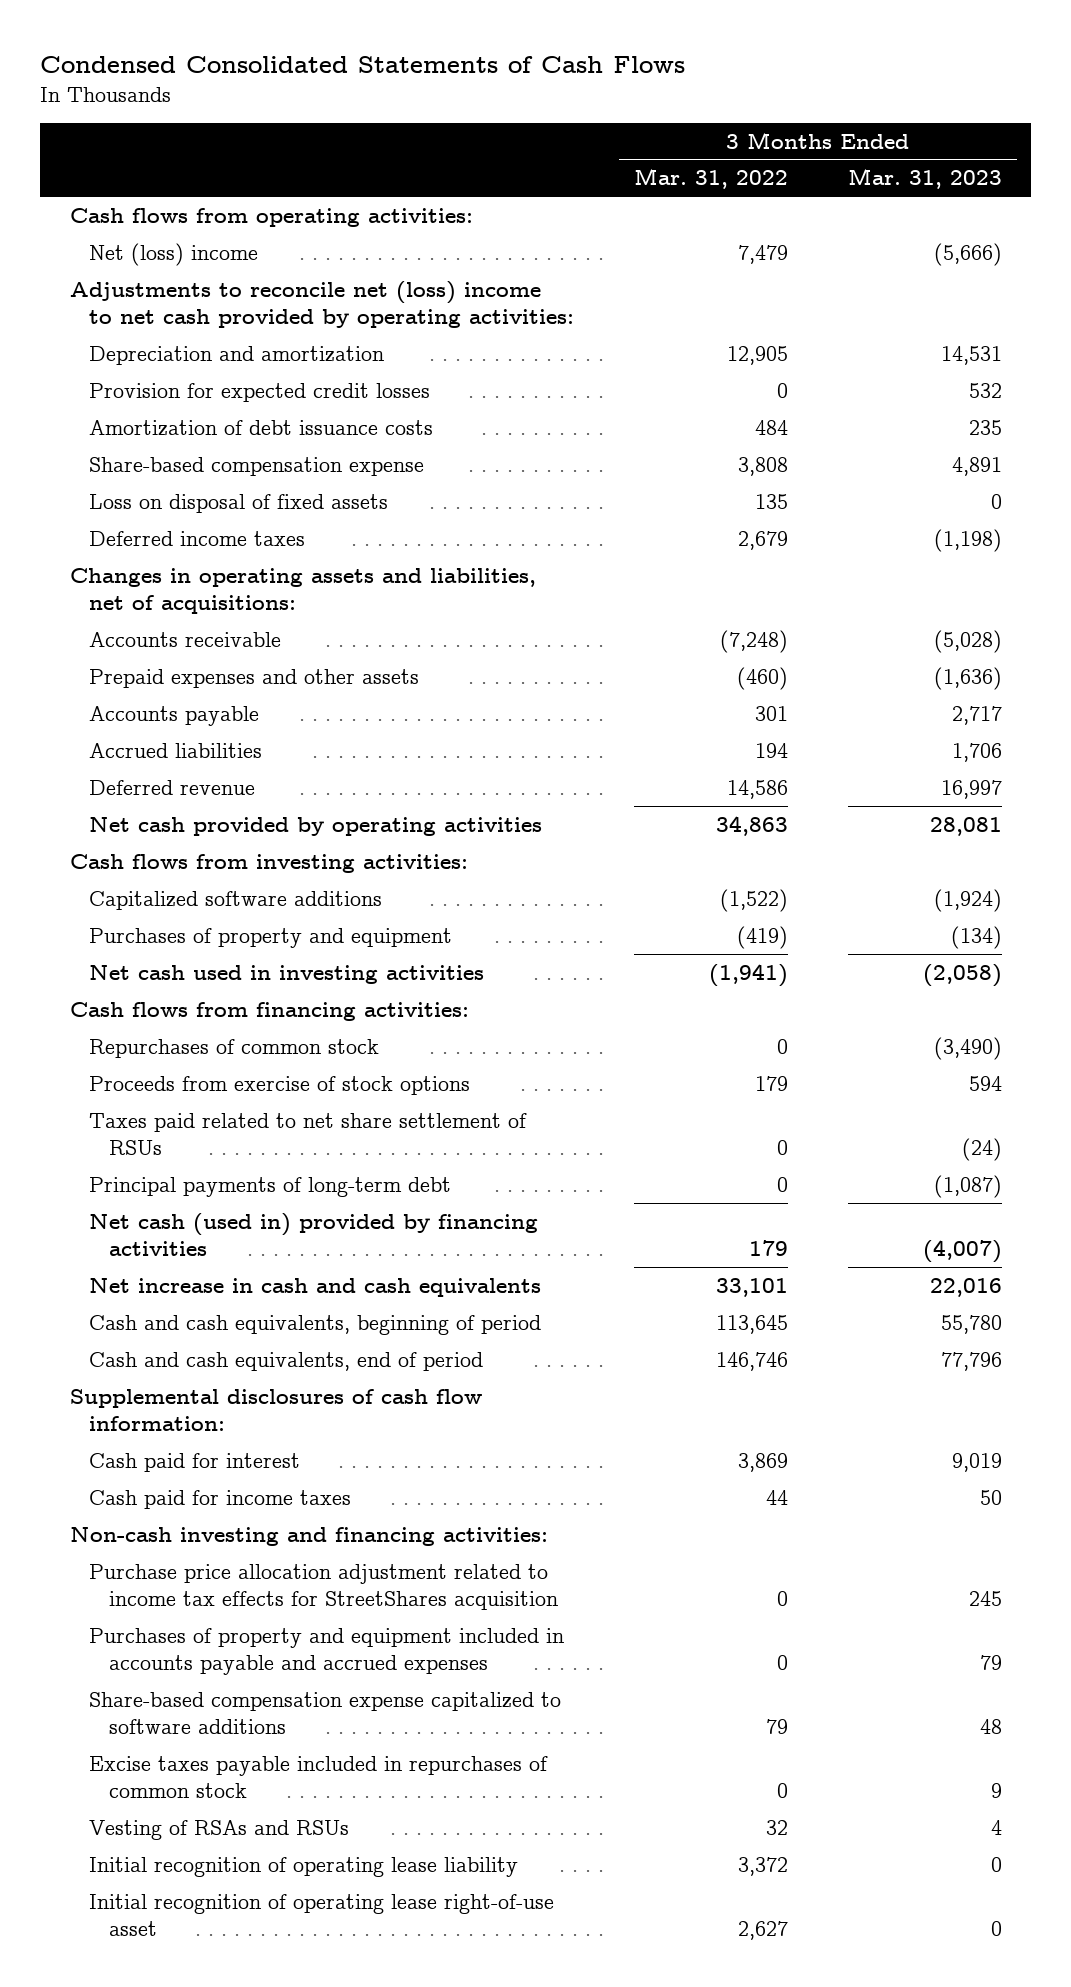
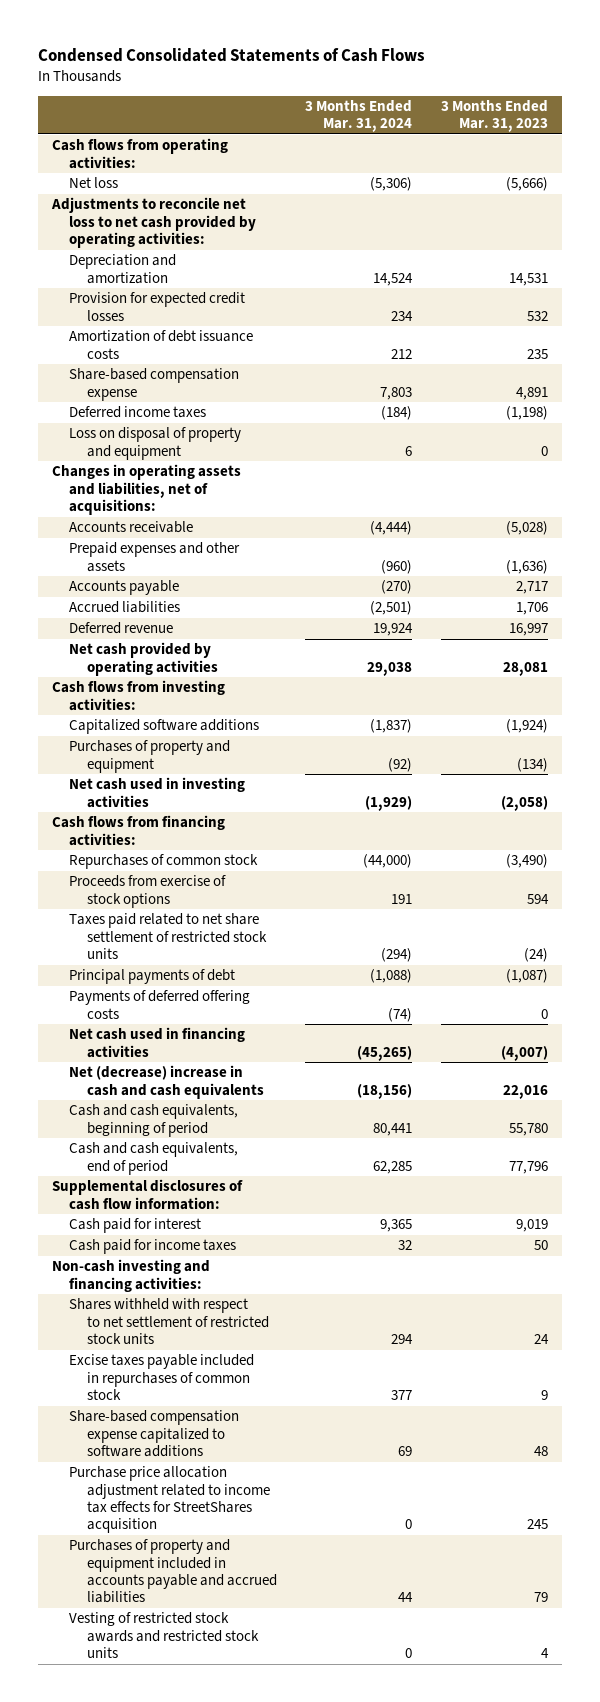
[633,168,788,190] Mar. 31, 2022 -> none
none -> [305,99,413,133] 3 Months Ended Mar. 31, 2024
[89,242,259,266] Net (loss) income -> [69,177,119,189] Net loss
[69,280,575,329] Adjustments to reconcile net (loss) income to net cash provided by operating activities: -> [51,197,257,249] Adjustments to reconcile net loss to net cash provided by operating activities:
[89,493,389,513] Loss on disposal of fixed assets -> none
none -> [69,427,242,460] Loss on disposal of property and equipment
[89,1112,528,1156] Taxes paid related to net share settlement of RSUs -> [69,913,267,960] Taxes paid related to net share settlement of restricted stock units
[89,1176,452,1197] Principal payments of long-term debt -> [69,969,236,985] Principal payments of debt
none -> [69,990,251,1019] Payments of deferred offering costs
[89,1212,539,1257] Net cash (used in) provided by financing activities -> [69,1027,246,1058] Net cash used in financing activities
[89,1277,542,1297] Net increase in cash and cash equivalents -> [69,1065,264,1099] Net (decrease) increase in cash and cash equivalents
[89,1627,565,1676] Purchases of property and equipment included in accounts payable and accrued expenses -> none
none -> [69,1298,269,1345] Shares withheld with respect to net settlement of restricted stock units
[89,1856,519,1877] Initial recognition of operating lease liability -> none
[89,1893,555,1937] Initial recognition of operating lease right-of-use asset -> none
[89,1691,562,1735] Share-based compensation expense capitalized to software additions -> [69,1410,240,1458] Share-based compensation expense capitalized to software additions
[89,1563,558,1611] Purchase price allocation adjustment related to income tax effects for StreetShares acquisition -> [69,1466,270,1534] Purchase price allocation adjustment related to income tax effects for StreetShares acquisition
none -> [69,1539,277,1604] Purchases of property and equipment included in accounts payable and accrued liabilities
[89,1819,350,1840] Vesting of RSAs and RSUs -> [69,1612,259,1659] Vesting of restricted stock awards and restricted stock units

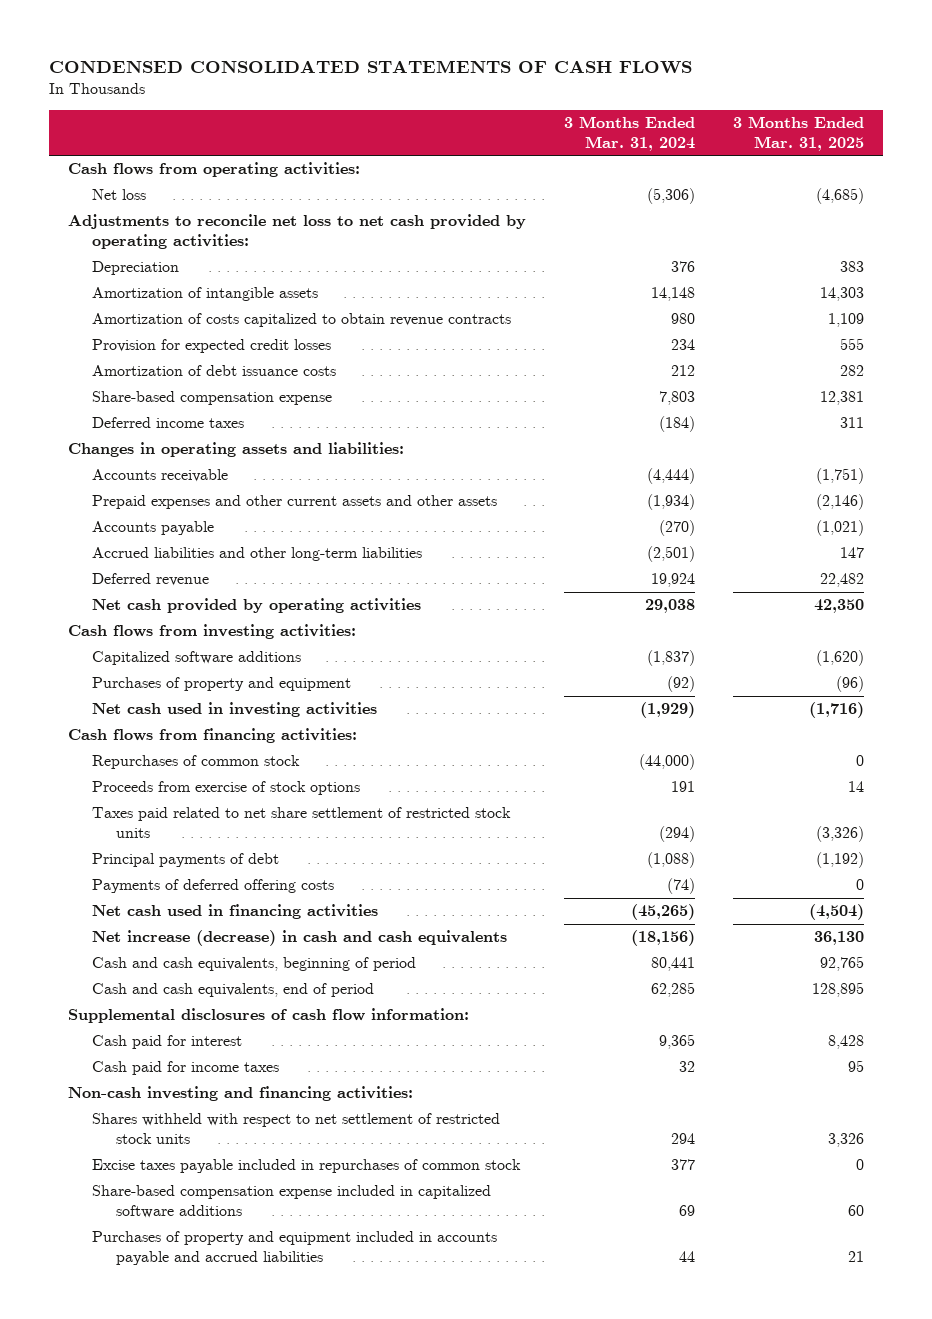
[37,47,425,62] Condensed Consolidated Statements of Cash Flows -> [49,60,693,75] CONDENSED CONSOLIDATED STATEMENTS OF CASH FLOWS
[440,99,548,133] 3 Months Ended Mar. 31, 2023 -> none
none -> [733,115,865,151] 3 Months Ended Mar. 31, 2025
[69,254,177,284] Depreciation and amortization -> none
none -> [92,261,180,276] Depreciation
none -> [92,287,319,302] Amortization of intangible assets
none -> [92,313,512,328] Amortization of costs capitalized to obtain revenue contracts
[69,427,242,460] Loss on disposal of property and equipment -> none
[52,464,242,516] Changes in operating assets and liabilities, net of acquisitions: -> [68,442,405,458] Changes in operating assets and liabilities:
[69,542,241,572] Prepaid expenses and other assets -> [92,495,498,510] Prepaid expenses and other current assets and other assets
[381,559,413,574] (960) -> [647,494,696,511] (1,934)
[69,601,181,614] Accrued liabilities -> [92,547,423,562] Accrued liabilities and other long-term liabilities
[69,1065,264,1099] Net (decrease) increase in cash and cash equivalents -> [92,930,508,947] Net increase (decrease) in cash and cash equivalents
[69,1466,270,1534] Purchase price allocation adjustment related to income tax effects for StreetShares acquisition -> none
[69,1410,240,1458] Share-based compensation expense capitalized to software additions -> [92,1185,492,1218] Share-based compensation expense included in capitalized software additions
[69,1612,259,1659] Vesting of restricted stock awards and restricted stock units -> none

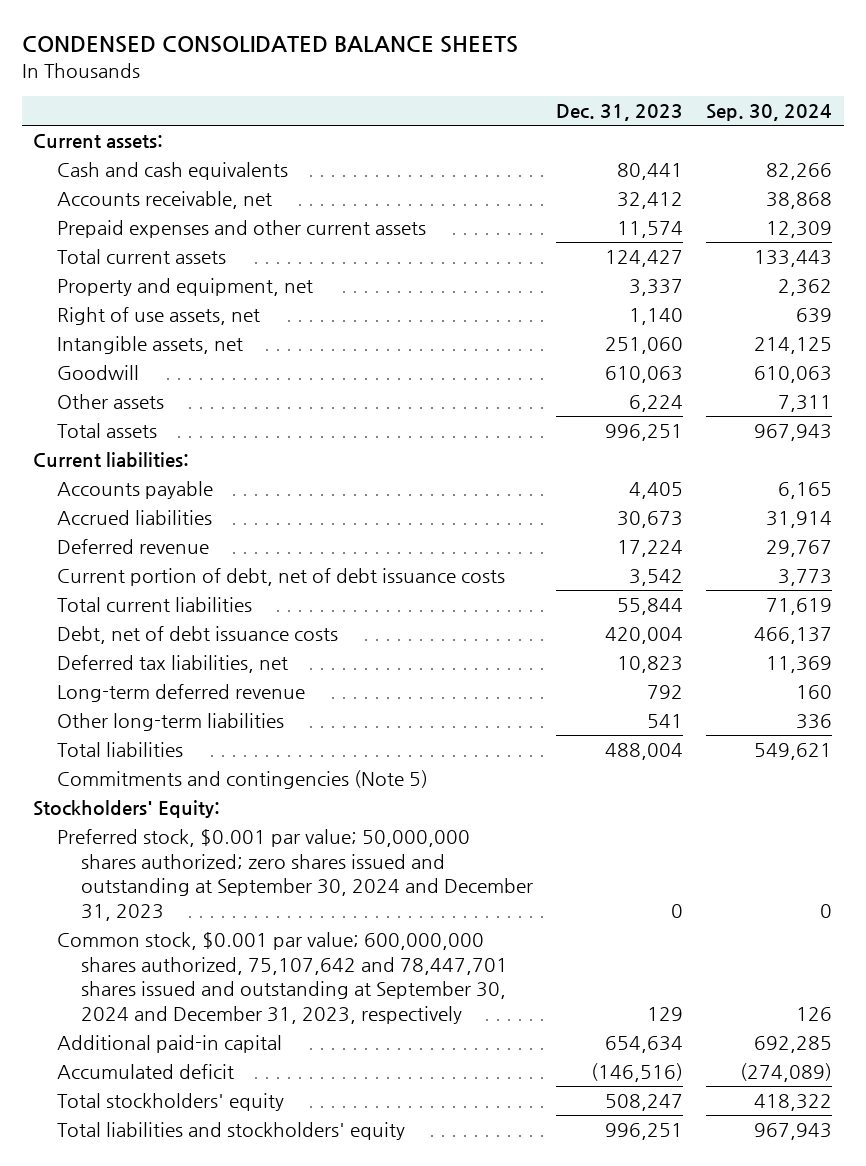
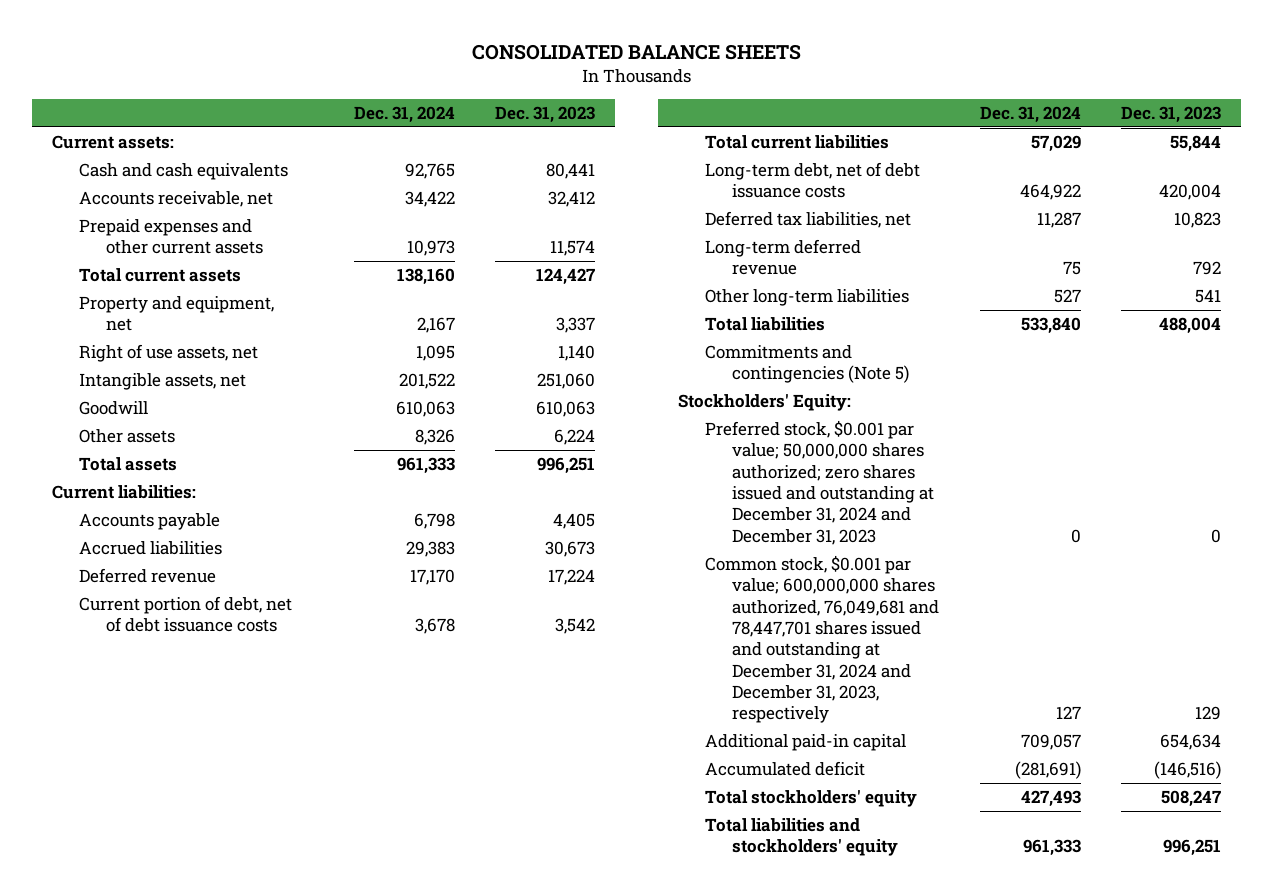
[21,36,518,54] CONDENSED CONSOLIDATED BALANCE SHEETS -> [471,43,801,60] CONSOLIDATED BALANCE SHEETS
[706,104,833,122] Sep. 30, 2024 -> none
none -> [353,105,455,123] Dec. 31, 2024
[57,626,339,645] Debt, net of debt issuance costs -> [705,162,921,199] Long-term debt, net of debt issuance costs
[57,829,534,921] Preferred stock, $0.001 par value; 50,000,000 shares authorized; zero shares issued and outstanding at September 30, 2024 and December 31, 2023 -> [705,420,935,545] Preferred stock, $0.001 par value; 50,000,000 shares authorized; zero shares issued and outstanding at December 31, 2024 and December 31, 2023
[57,932,509,1024] Common stock, $0.001 par value; 600,000,000 shares authorized, 75,107,642 and 78,447,701 shares issued and outstanding at September 30, 2024 and December 31, 2023, respectively -> [705,555,940,724] Common stock, $0.001 par value; 600,000,000 shares authorized, 76,049,681 and 78,447,701 shares issued and outstanding at December 31, 2024 and December 31, 2023, respectively

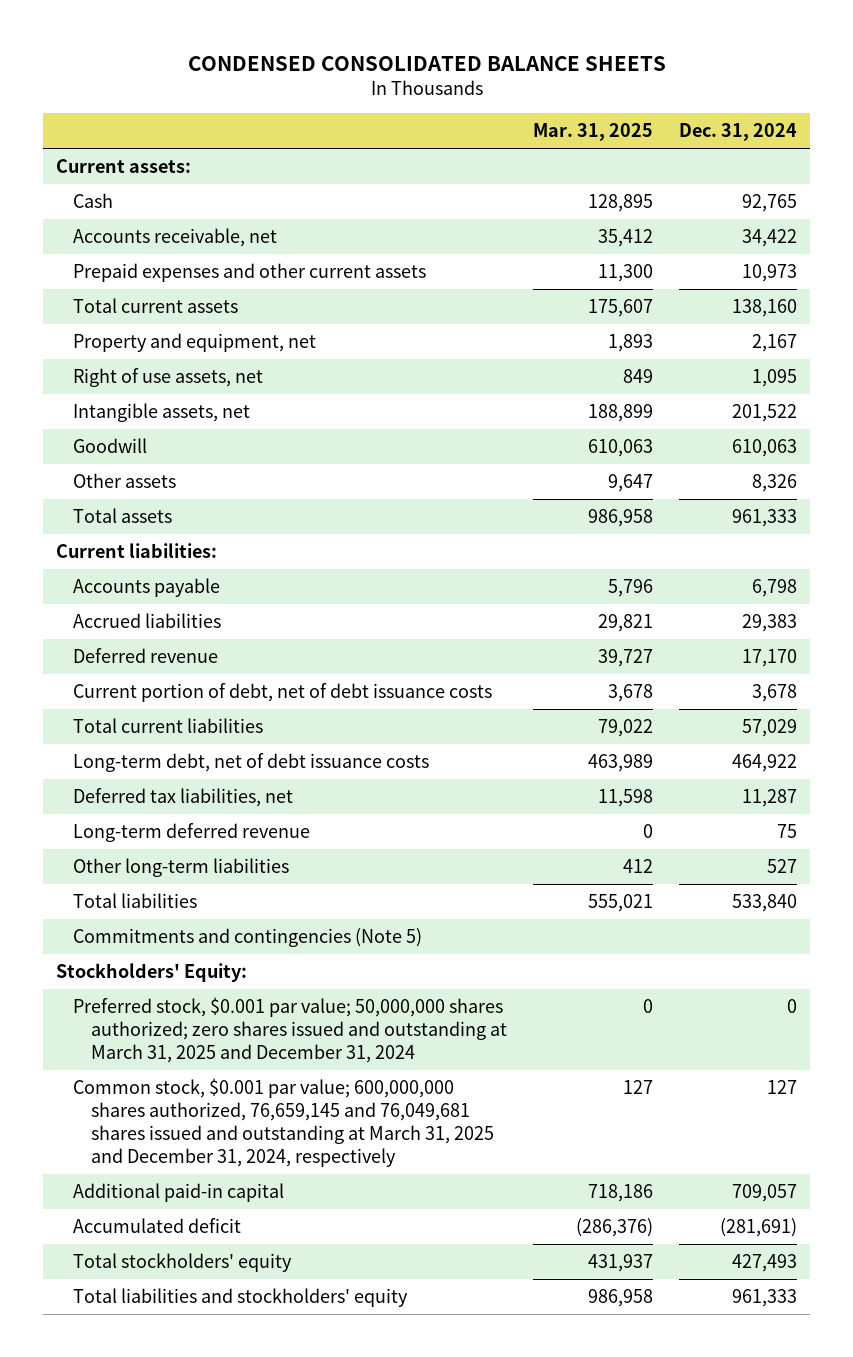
[471,43,801,60] CONSOLIDATED BALANCE SHEETS -> [187,56,666,72] CONDENSED CONSOLIDATED BALANCE SHEETS
[495,105,596,123] Dec. 31, 2023 -> none
none -> [532,123,653,142] Mar. 31, 2025
[79,163,289,181] Cash and cash equivalents -> [73,193,114,209] Cash
[705,420,935,545] Preferred stock, $0.001 par value; 50,000,000 shares authorized; zero shares issued and outstanding at December 31, 2024 and December 31, 2023 -> [73,997,507,1063] Preferred stock, $0.001 par value; 50,000,000 shares authorized; zero shares issued and outstanding at March 31, 2025 and December 31, 2024
[705,555,940,724] Common stock, $0.001 par value; 600,000,000 shares authorized, 76,049,681 and 78,447,701 shares issued and outstanding at December 31, 2024 and December 31, 2023, respectively -> [73,1078,494,1167] Common stock, $0.001 par value; 600,000,000 shares authorized, 76,659,145 and 76,049,681 shares issued and outstanding at March 31, 2025 and December 31, 2024, respectively

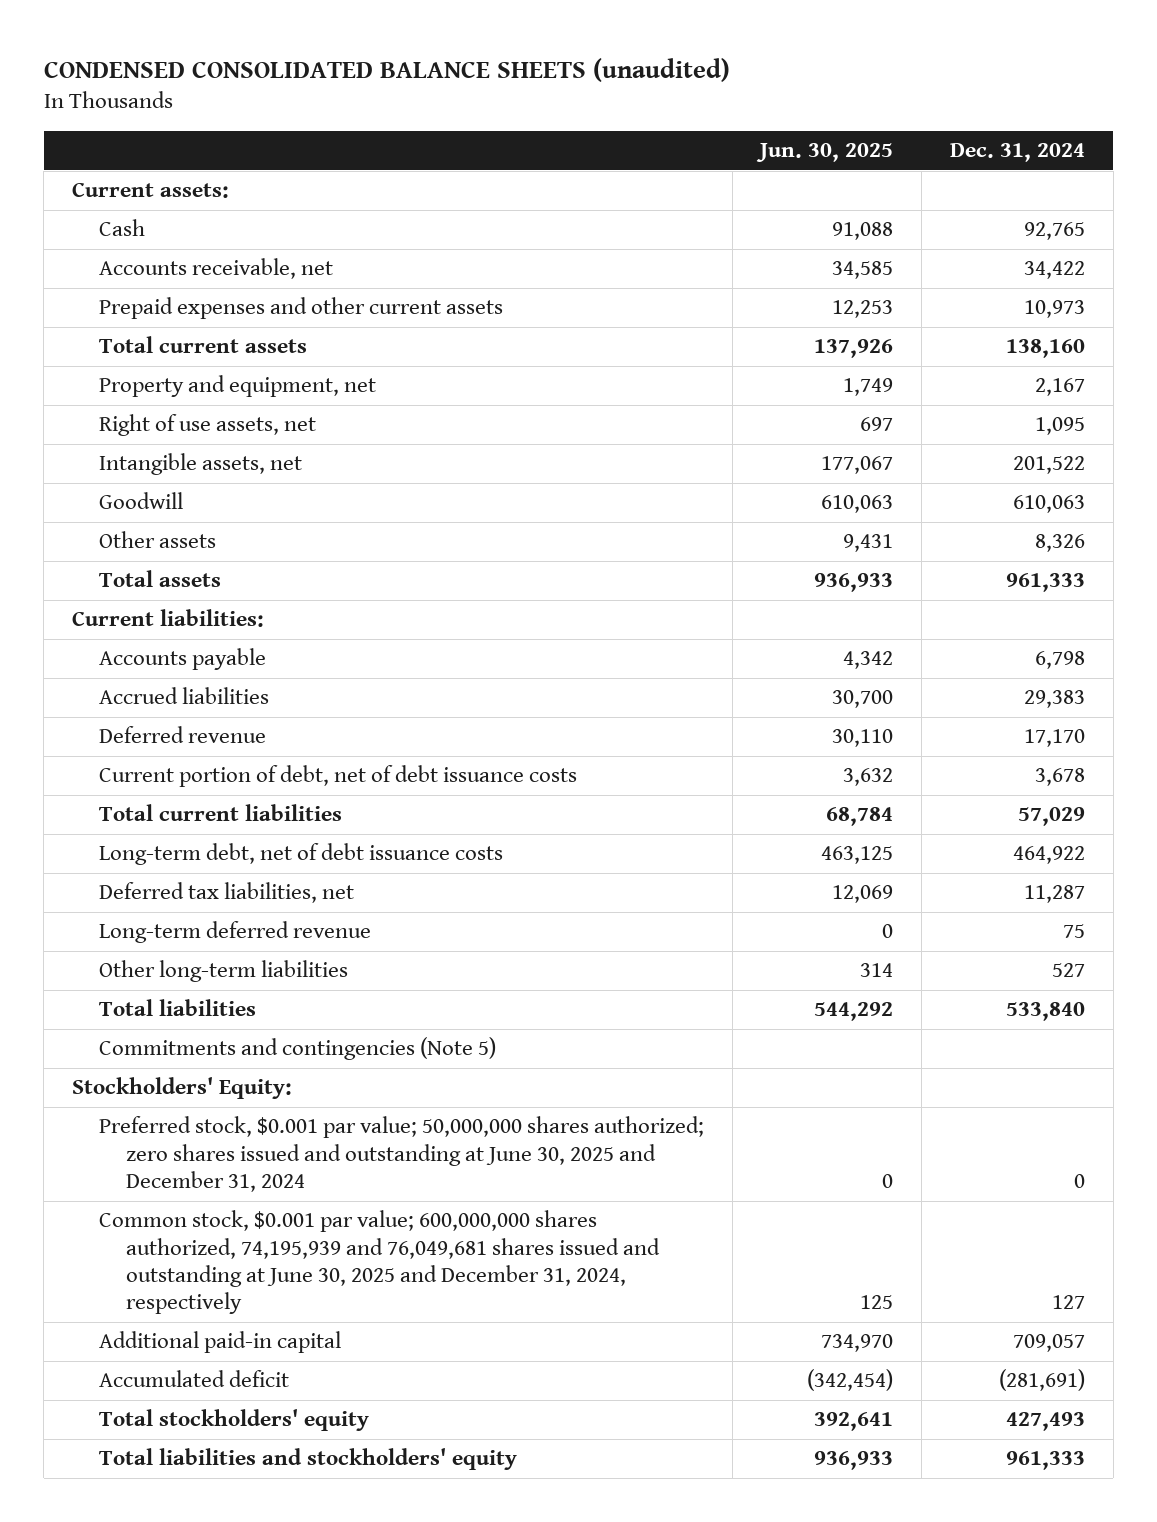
[187,56,666,72] CONDENSED CONSOLIDATED BALANCE SHEETS -> [43,58,730,83] CONDENSED CONSOLIDATED BALANCE SHEETS (unaudited)
[532,123,653,142] Mar. 31, 2025 -> none
none -> [756,143,894,163] Jun. 30, 2025
[73,997,507,1063] Preferred stock, $0.001 par value; 50,000,000 shares authorized; zero shares issued and outstanding at March 31, 2025 and December 31, 2024 -> [98,1116,704,1193] Preferred stock, $0.001 par value; 50,000,000 shares authorized; zero shares issued and outstanding at June 30, 2025 and December 31, 2024
[73,1078,494,1167] Common stock, $0.001 par value; 600,000,000 shares authorized, 76,659,145 and 76,049,681 shares issued and outstanding at March 31, 2025 and December 31, 2024, respectively -> [98,1210,661,1315] Common stock, $0.001 par value; 600,000,000 shares authorized, 74,195,939 and 76,049,681 shares issued and outstanding at June 30, 2025 and December 31, 2024, respectively

